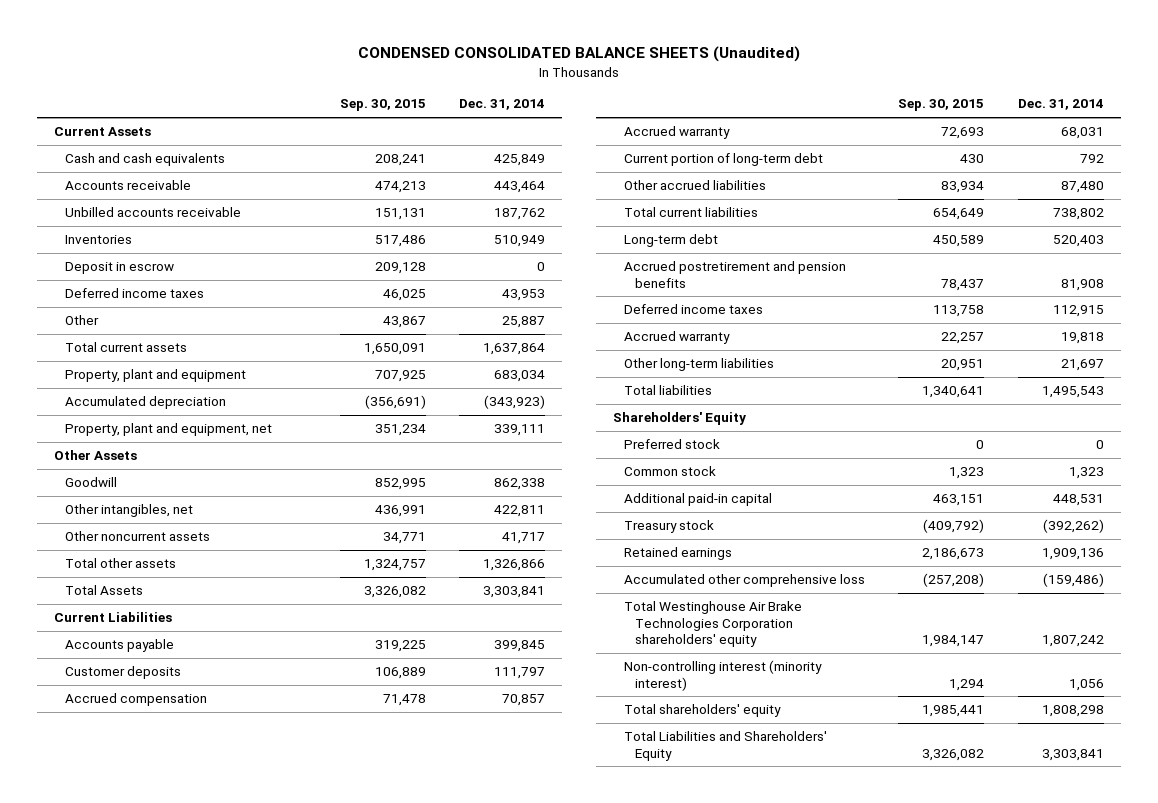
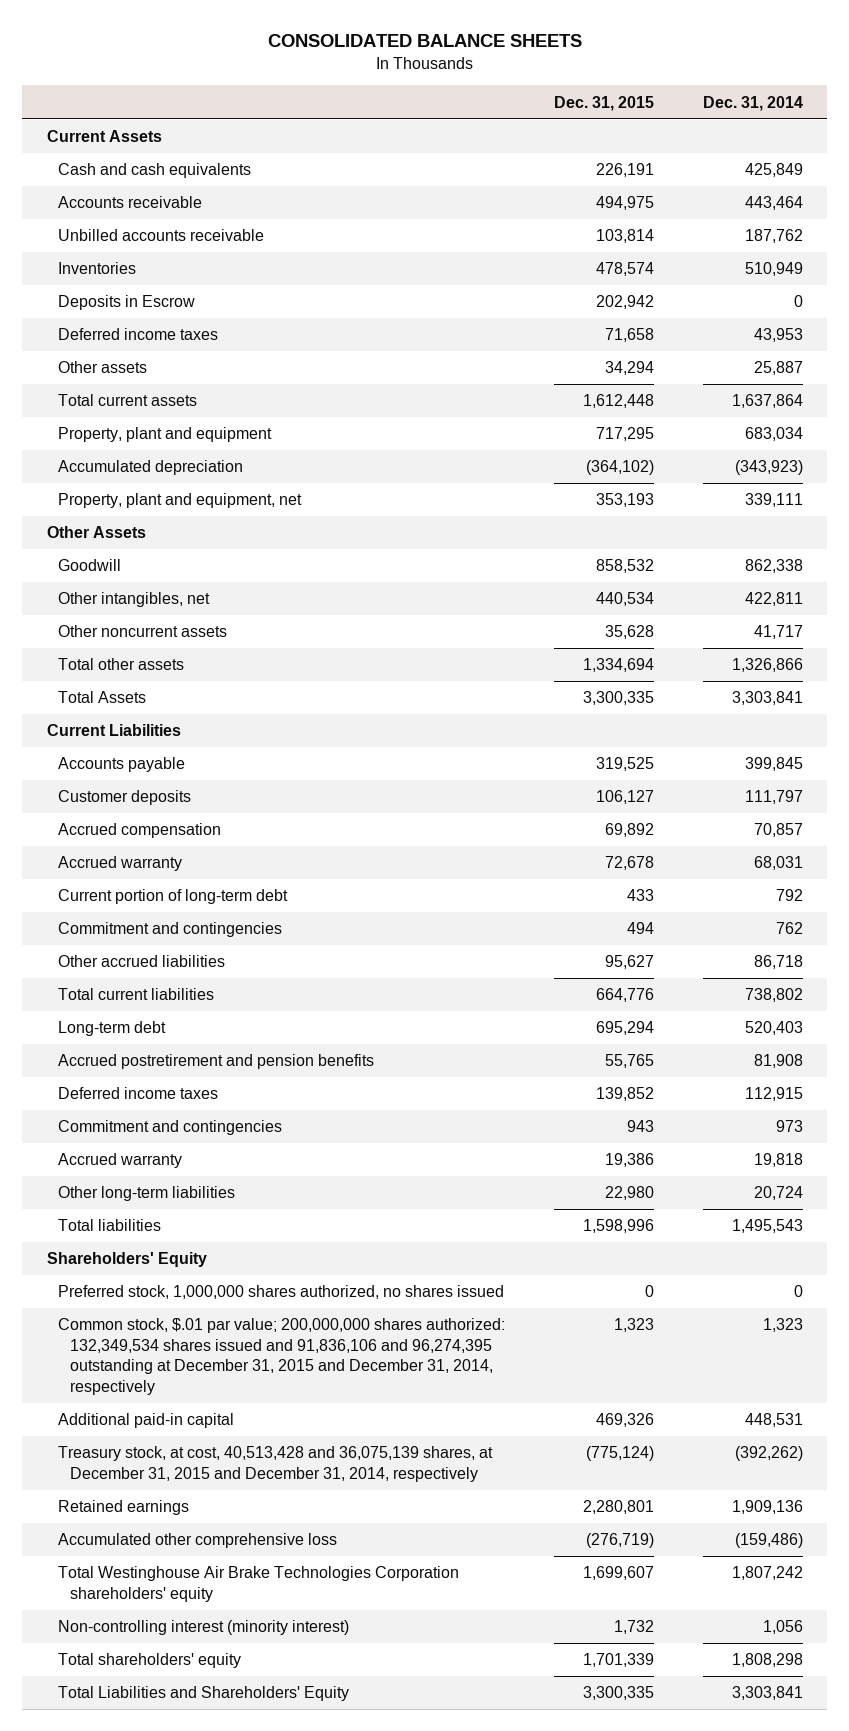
[357,46,800,63] CONDENSED CONSOLIDATED BALANCE SHEETS (Unaudited) -> [267,34,582,48] CONSOLIDATED BALANCE SHEETS
[339,99,426,112] Sep. 30, 2015 -> none
none -> [554,95,655,111] Dec. 31, 2015
[64,262,174,275] Deposit in escrow -> [58,295,196,311] Deposits in Escrow
[64,315,99,326] Other -> [58,361,148,374] Other assets
none -> [58,922,283,938] Commitment and contingencies
[1060,181,1104,194] 87,480 -> [753,955,803,970] 86,718
none -> [58,1120,283,1136] Commitment and contingencies
[1060,359,1104,372] 21,697 -> [753,1186,803,1201] 20,724
[623,439,720,450] Preferred stock -> [58,1285,505,1300] Preferred stock, 1,000,000 shares authorized, no shares issued
[623,466,716,477] Common stock -> [58,1318,506,1395] Common stock, $.01 par value; 200,000,000 shares authorized: 132,349,534 shares issued and 91,836,106 and 96,274,395 outstanding at December 31, 2015 and December 31, 2014, respectively
[623,520,714,534] Treasury stock -> [58,1446,494,1482] Treasury stock, at cost, 40,513,428 and 36,075,139 shares, at December 31, 2015 and December 31, 2014, respectively

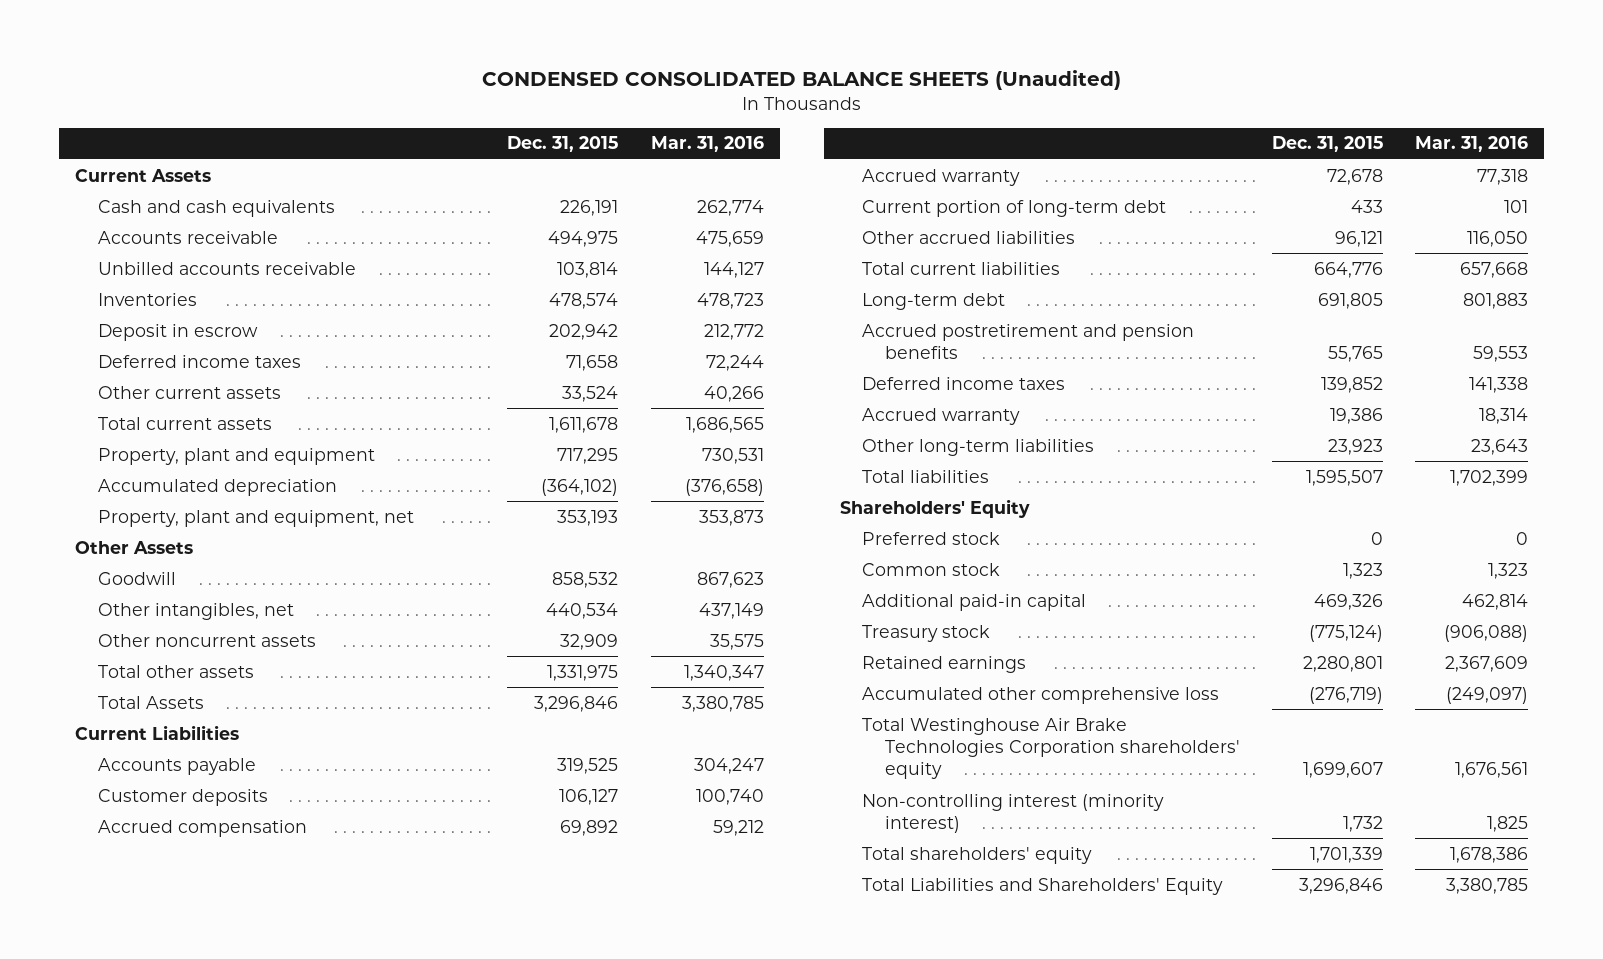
[267,34,582,48] CONSOLIDATED BALANCE SHEETS -> [481,70,1121,91] CONDENSED CONSOLIDATED BALANCE SHEETS (Unaudited)
[702,95,803,111] Dec. 31, 2014 -> none
none -> [650,136,764,153] Mar. 31, 2016
[58,295,196,311] Deposits in Escrow -> [97,323,258,341] Deposit in escrow
[58,361,148,374] Other assets -> [97,385,281,399] Other current assets
[605,361,655,376] 34,294 -> [562,385,619,402] 33,524
[583,394,655,409] 1,612,448 -> [549,416,619,433] 1,611,678
[605,625,655,640] 35,628 -> [560,633,619,650] 32,909
[583,658,655,673] 1,334,694 -> [547,664,619,681] 1,331,975
[583,691,655,706] 3,300,335 -> [534,695,619,712] 3,296,846
[58,922,283,938] Commitment and contingencies -> none
[605,955,655,970] 95,627 -> [1335,230,1384,247] 96,121
[596,1021,655,1036] 695,294 -> [1318,292,1384,309] 691,805
[58,1120,283,1136] Commitment and contingencies -> none
[605,1186,655,1201] 22,980 -> [1328,438,1384,455] 23,923
[583,1219,655,1234] 1,598,996 -> [1306,469,1384,486] 1,595,507
[58,1285,505,1300] Preferred stock, 1,000,000 shares authorized, no shares issued -> [862,531,1001,545] Preferred stock
[58,1318,506,1395] Common stock, $.01 par value; 200,000,000 shares authorized: 132,349,534 shares issued and 91,836,106 and 96,274,395 outstanding at December 31, 2015 and December 31, 2014, respectively -> [862,562,1001,576] Common stock
[58,1446,494,1482] Treasury stock, at cost, 40,513,428 and 36,075,139 shares, at December 31, 2015 and December 31, 2014, respectively -> [862,624,991,642] Treasury stock
[583,1686,655,1701] 3,300,335 -> [1299,877,1384,894] 3,296,846

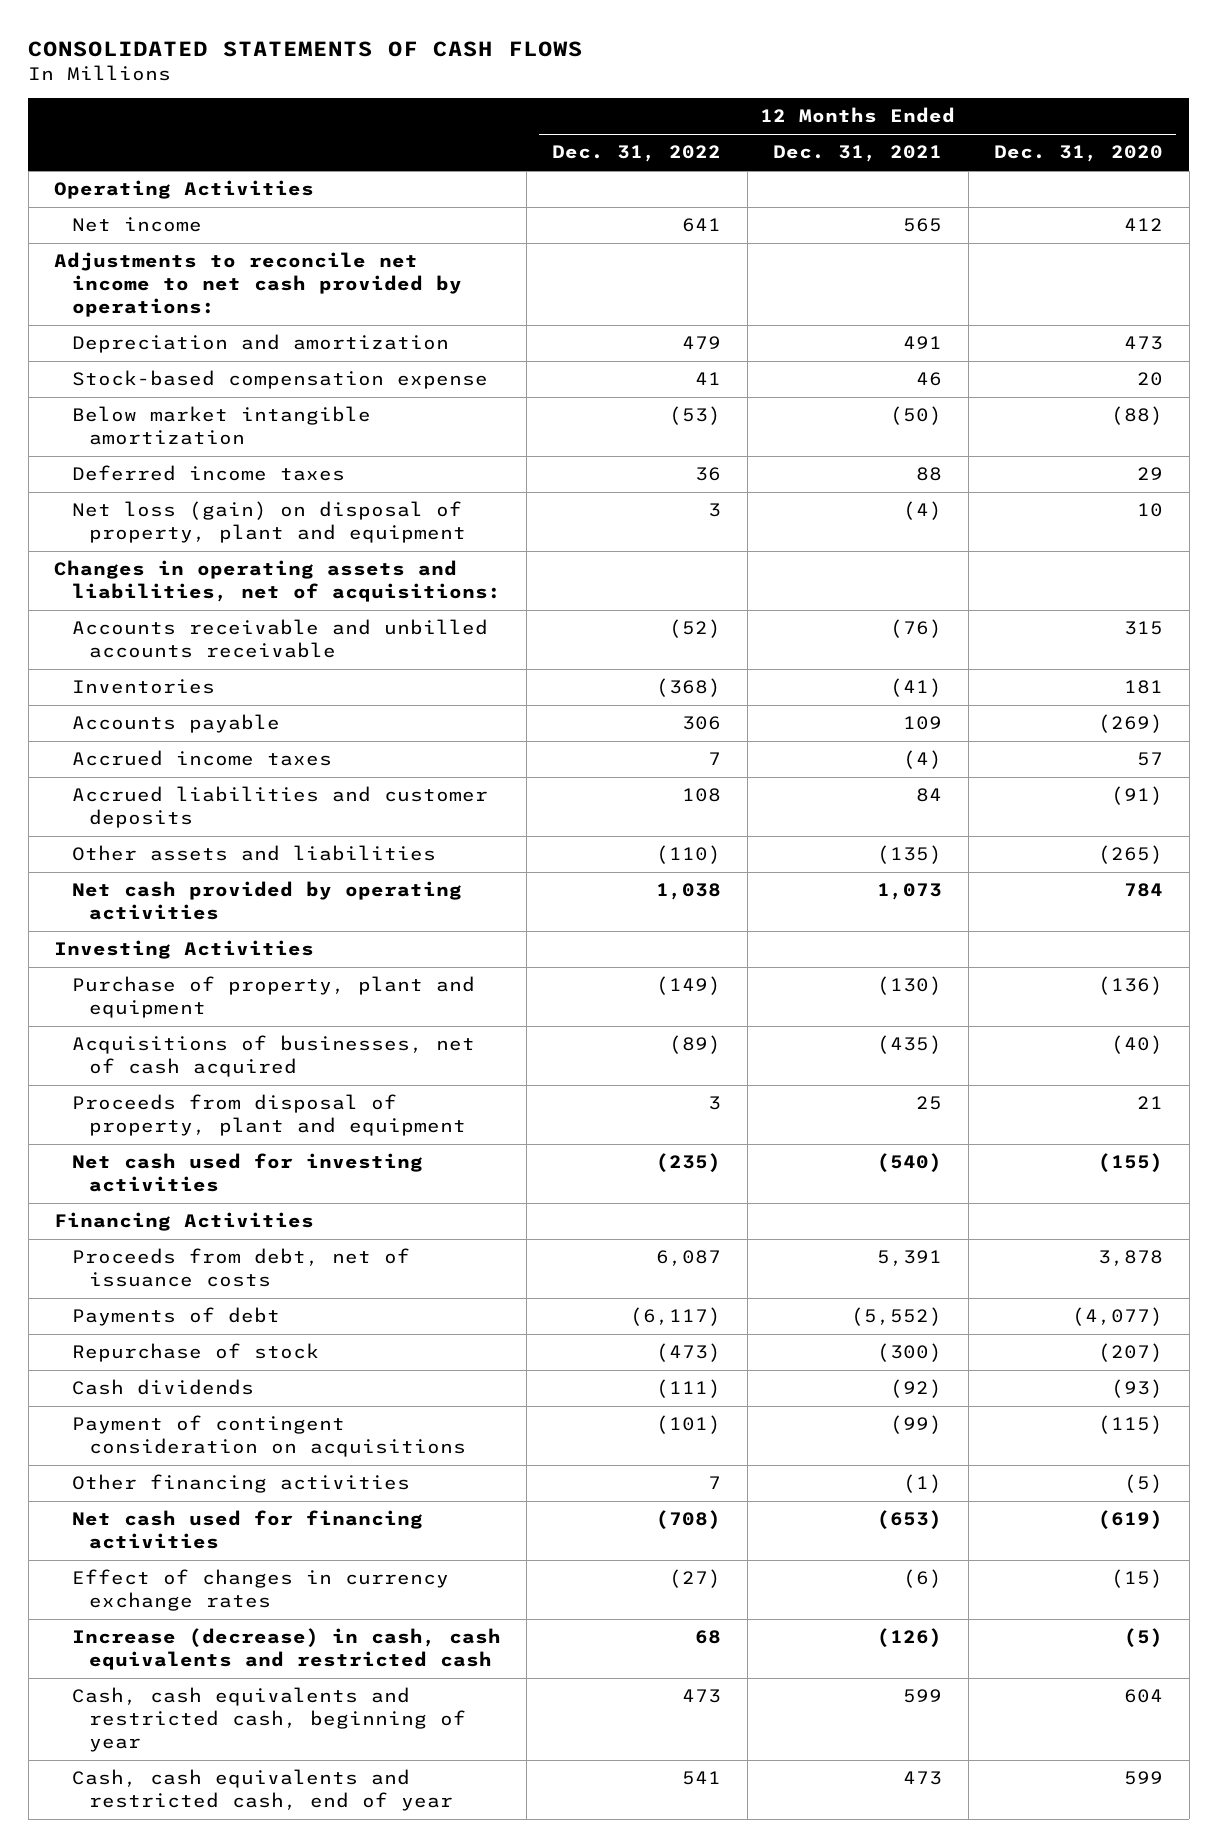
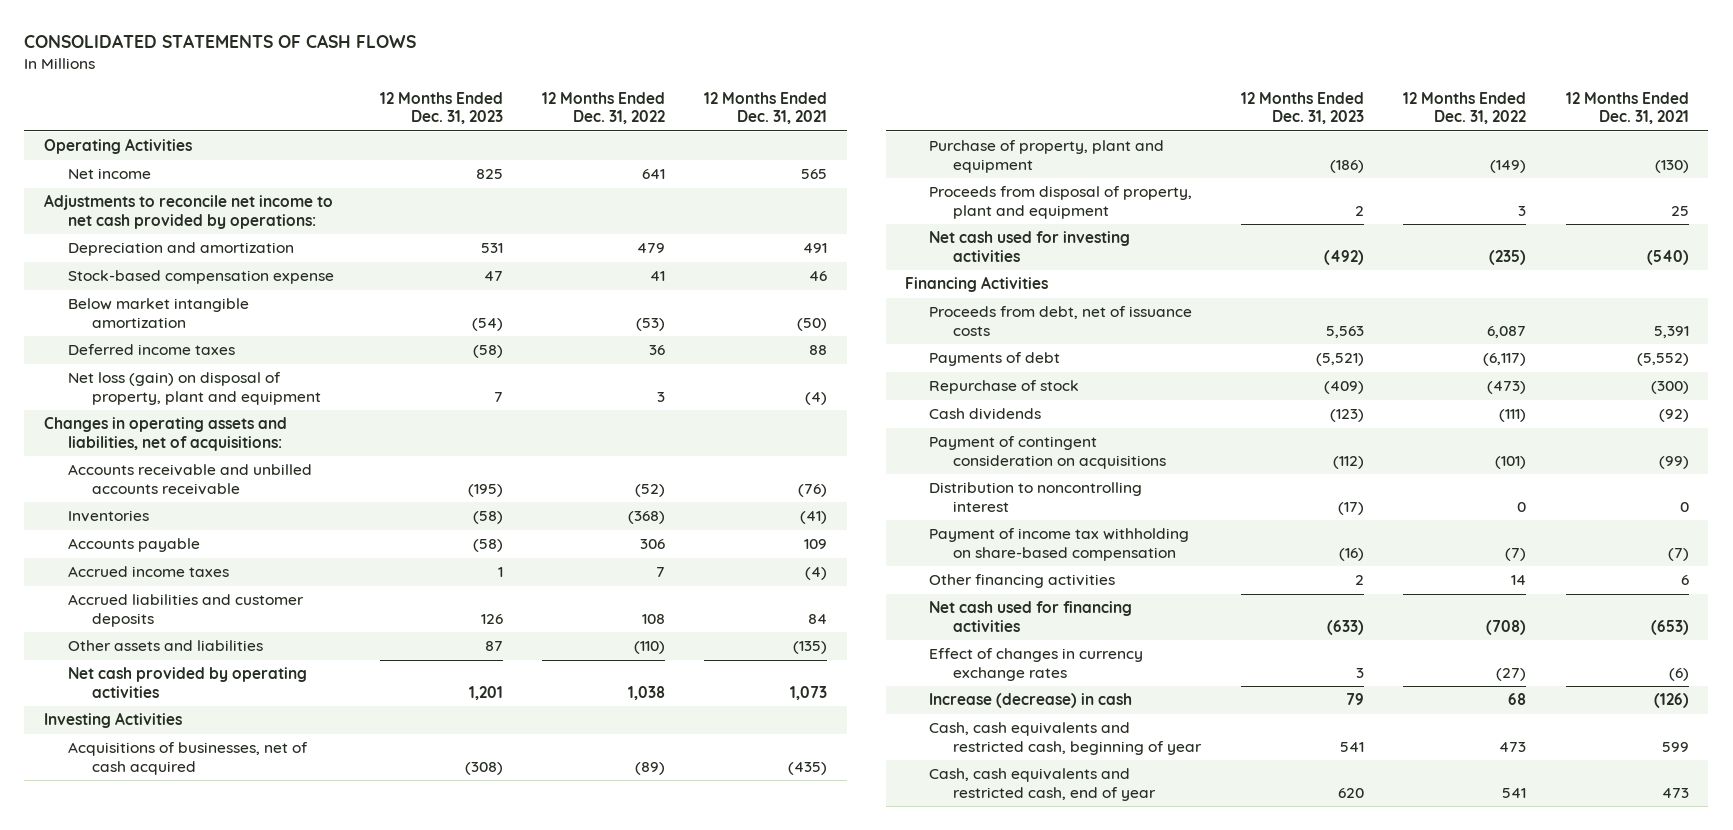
[994,145,1164,163] Dec. 31, 2020 -> none
none -> [379,91,503,125] 12 Months Ended Dec. 31, 2023
[71,976,475,1019] Purchase of property, plant and equipment -> [929,140,1165,173] Purchase of property, plant and equipment
none -> [929,482,1143,512] Distribution to noncontrolling interest
none -> [929,528,1190,561] Payment of income tax withholding on share-based compensation
[708,1476,722,1490] 7 -> [1511,575,1527,586] 14
[903,1474,943,1494] (1) -> [1680,575,1689,586] 6
[71,1628,501,1671] Increase (decrease) in cash, cash equivalents and restricted cash -> [929,693,1133,709] Increase (decrease) in cash

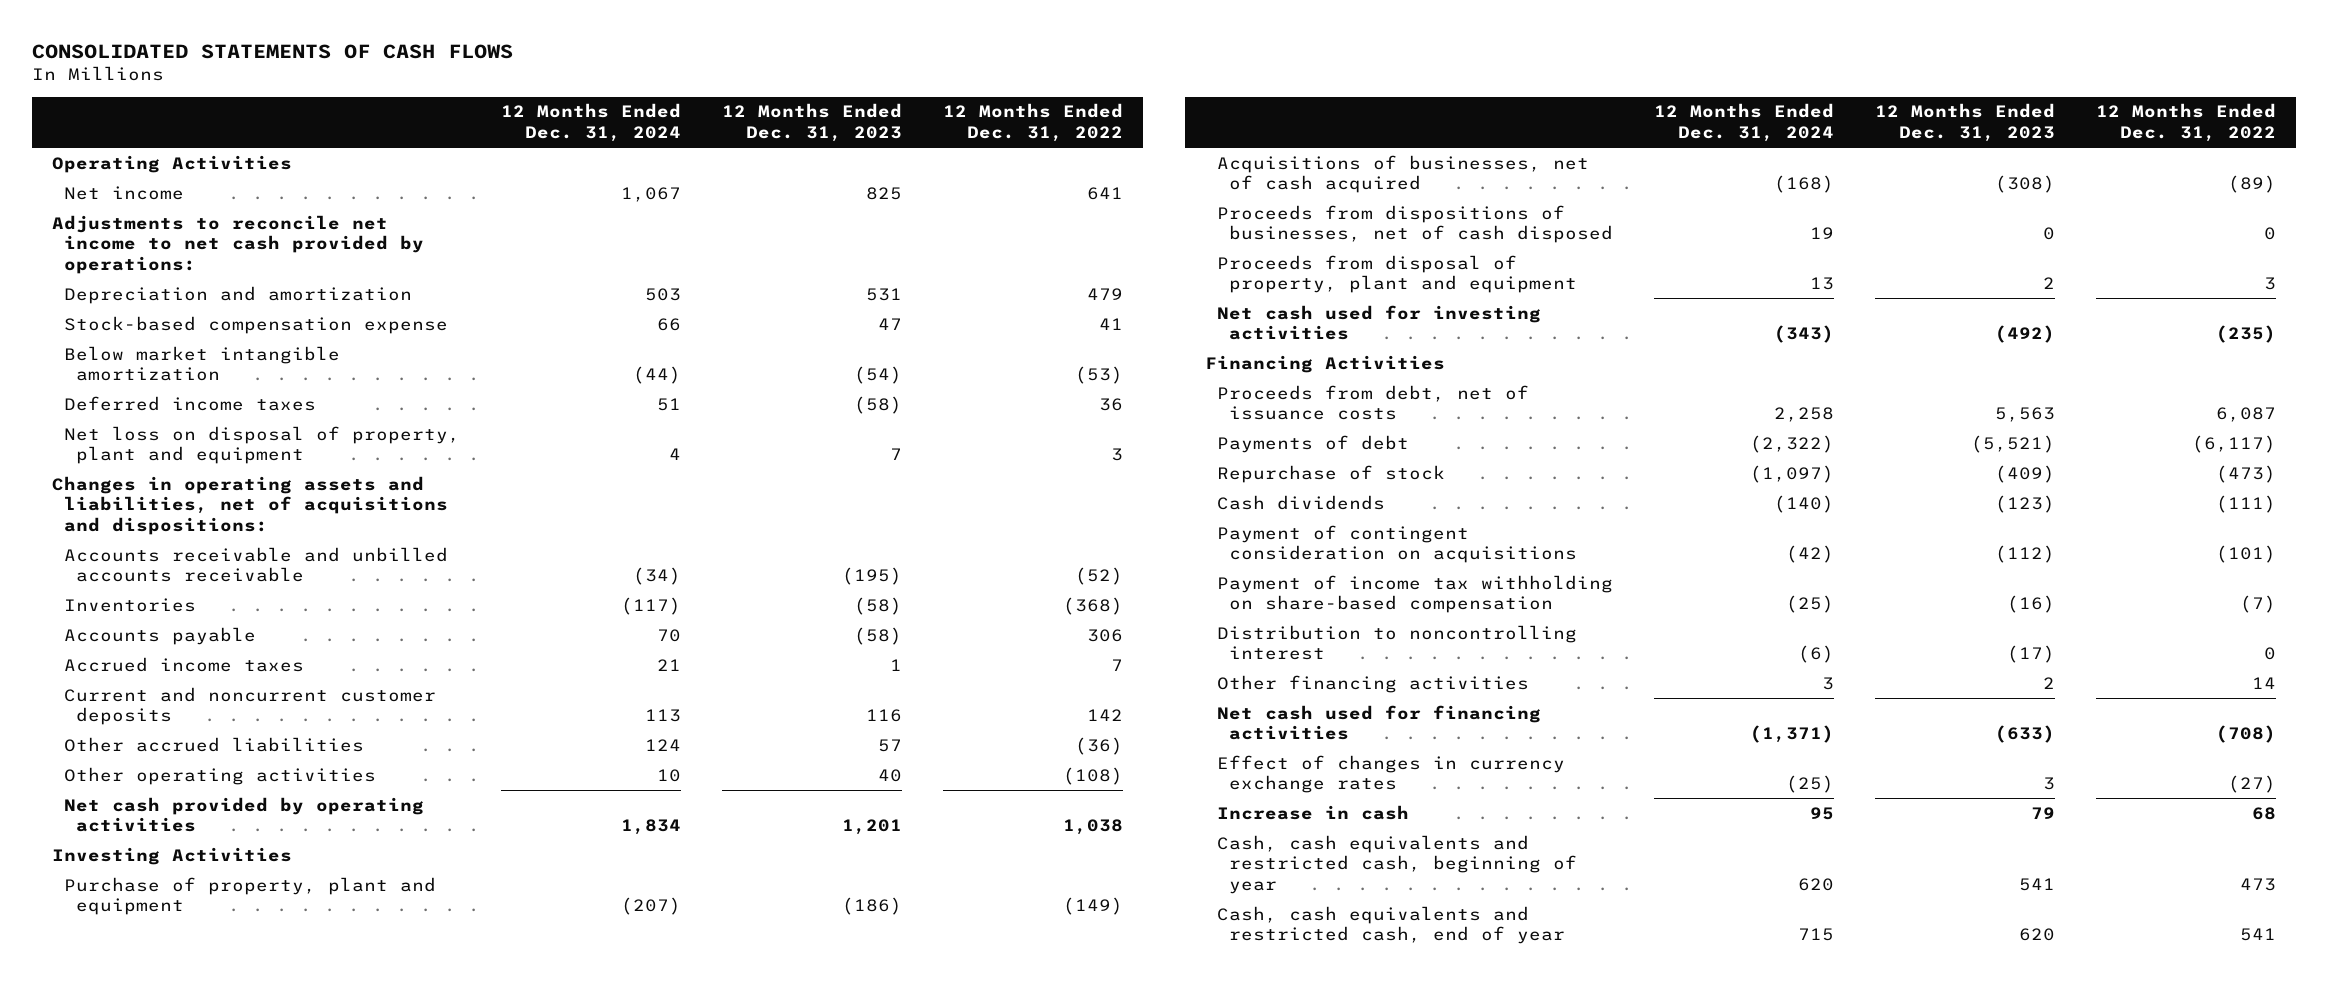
[704,91,828,125] 12 Months Ended Dec. 31, 2021 -> none
none -> [500,103,681,143] 12 Months Ended Dec. 31, 2024
[68,372,322,405] Net loss (gain) on disposal of property, plant and equipment -> [63,425,460,465] Net loss on disposal of property, plant and equipment
[44,417,288,451] Changes in operating assets and liabilities, net of acquisitions: -> [52,475,448,536] Changes in operating assets and liabilities, net of acquisitions and dispositions:
[68,594,305,627] Accrued liabilities and customer deposits -> none
[68,640,264,652] Other assets and liabilities -> none
none -> [63,686,436,726] Current and noncurrent customer deposits
none -> [63,736,364,752] Other accrued liabilities
none -> [63,766,376,785] Other operating activities
[68,742,309,775] Acquisitions of businesses, net of cash acquired -> [1217,154,1590,194] Acquisitions of businesses, net of cash acquired
none -> [1217,204,1613,244] Proceeds from dispositions of businesses, net of cash disposed
[929,482,1143,512] Distribution to noncontrolling interest -> [1217,624,1578,661] Distribution to noncontrolling interest
[929,693,1133,709] Increase (decrease) in cash -> [1217,804,1410,820] Increase in cash

